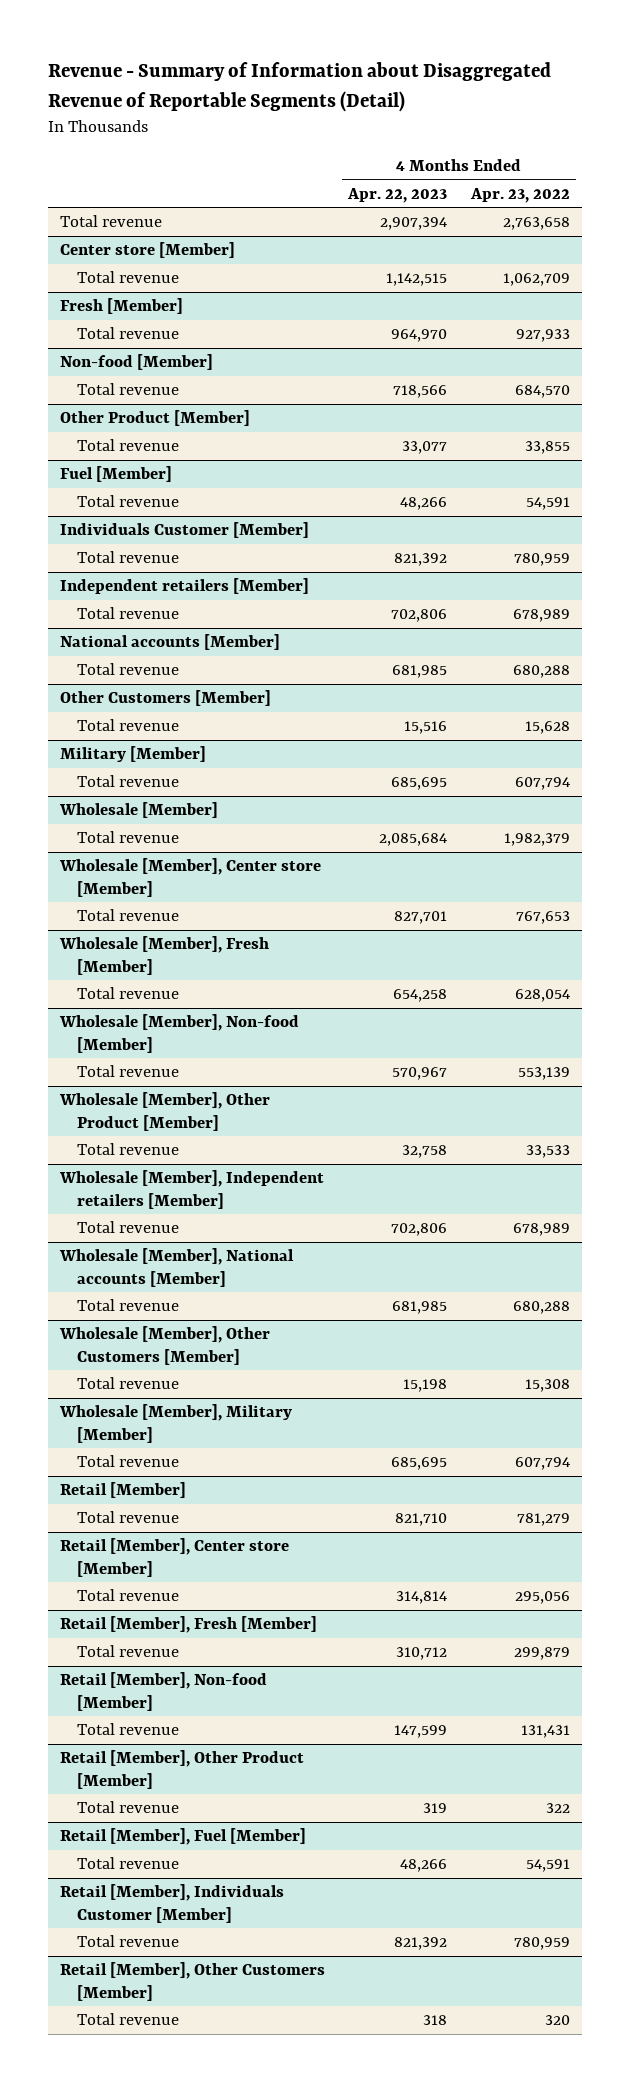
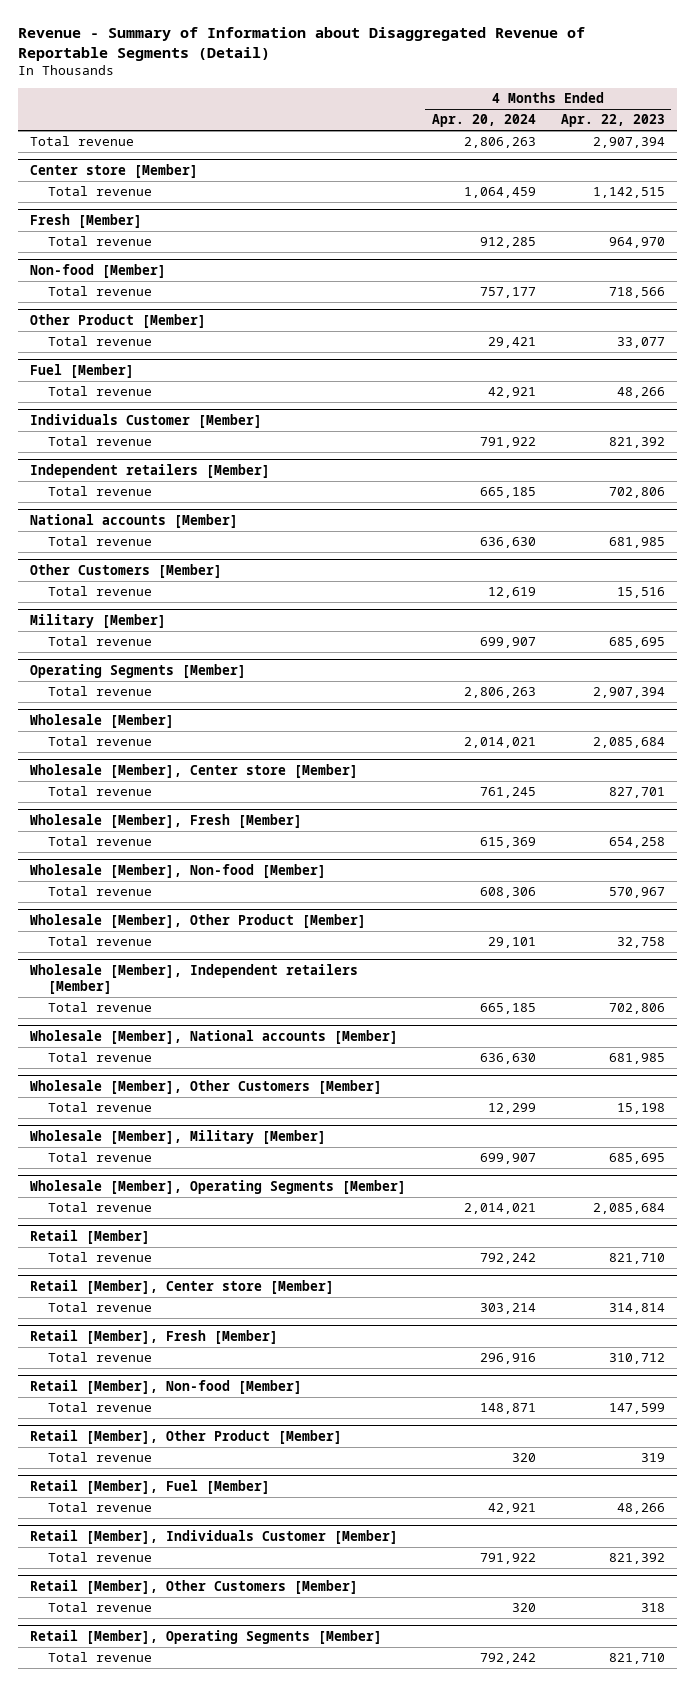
[470,187,571,203] Apr. 23, 2022 -> none
none -> [431,114,536,128] Apr. 20, 2024
none -> [30,664,247,679] Operating Segments [Member]
none -> [48,686,153,697] Total revenue
none -> [30,1180,407,1195] Wholesale [Member], Operating Segments [Member]
none -> [48,1202,153,1213] Total revenue
none -> [30,1630,383,1645] Retail [Member], Operating Segments [Member]
none -> [48,1652,153,1663] Total revenue

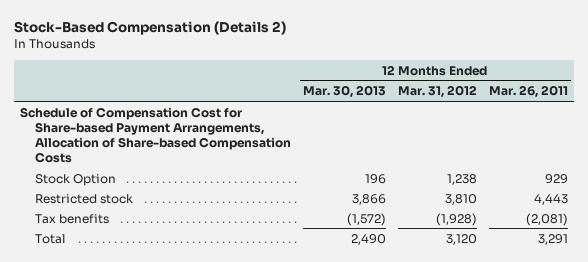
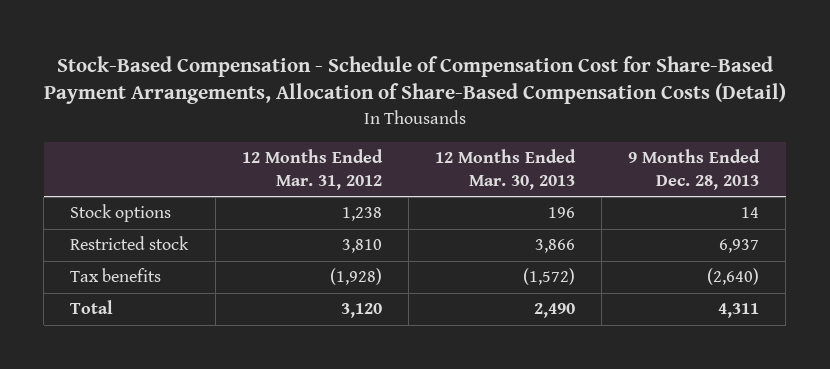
[13,21,286,36] Stock-Based Compensation (Details 2) -> [43,55,786,105] Stock-Based Compensation - Schedule of Compensation Cost for Share-Based Payment Arrangements, Allocation of Share-Based Compensation Costs (Detail)
[488,85,568,99] Mar. 26, 2011 -> none
none -> [628,148,761,191] 9 Months Ended Dec. 28, 2013
[20,106,291,164] Schedule of Compensation Cost for Share-based Payment Arrangements, Allocation of Share-based Compensation Costs -> none
[34,173,116,186] Stock Option -> [70,204,172,223] Stock options

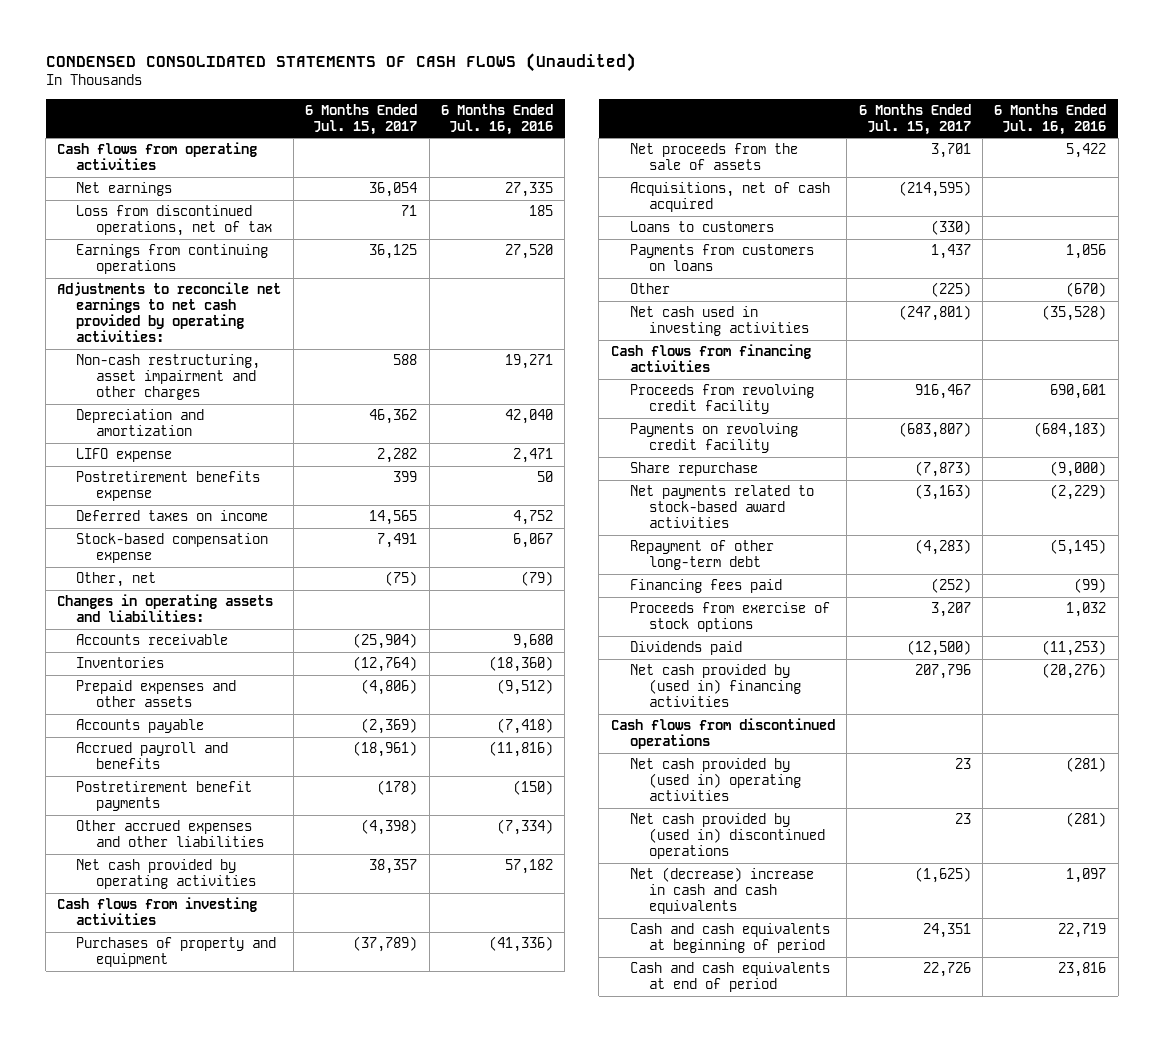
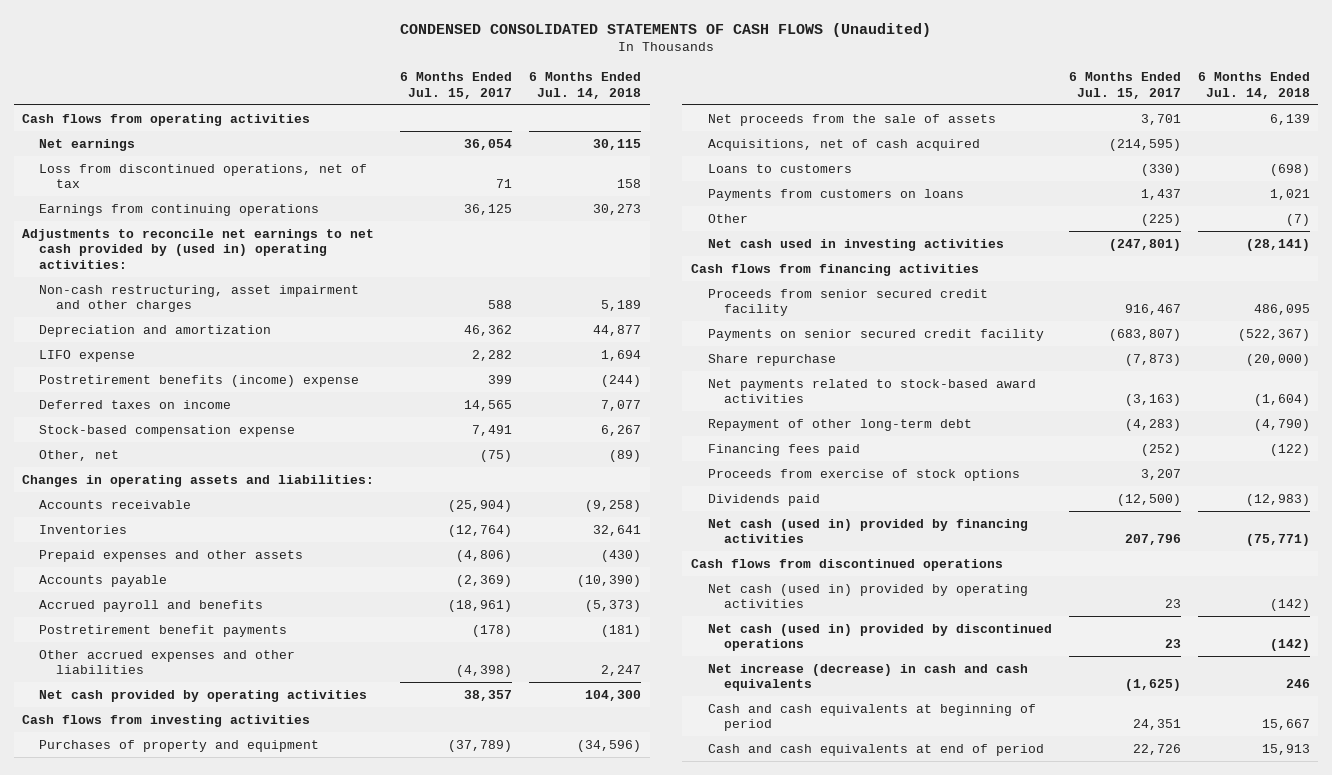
[440,103,553,135] 6 Months Ended Jul. 16, 2016 -> none
none -> [529,72,642,99] 6 Months Ended Jul. 14, 2018
[57,282,282,343] Adjustments to reconcile net earnings to net cash provided by operating activities: -> [22,228,375,270] Adjustments to reconcile net earnings to net cash provided by (used in) operating activities:
[76,471,261,502] Postretirement benefits expense -> [38,374,359,387] Postretirement benefits (income) expense
[629,384,814,415] Proceeds from revolving credit facility -> [707,288,988,317] Proceeds from senior secured credit facility
[629,423,798,454] Payments on revolving credit facility -> [707,328,1044,341] Payments on senior secured credit facility
[629,664,801,708] Net cash provided by (used in) financing activities -> [707,518,1028,544] Net cash (used in) provided by financing activities
[629,758,801,802] Net cash provided by (used in) operating activities -> [707,583,1028,609] Net cash (used in) provided by operating activities
[629,813,825,860] Net cash provided by (used in) discontinued operations -> [707,623,1052,652] Net cash (used in) provided by discontinued operations
[629,867,814,915] Net (decrease) increase in cash and cash equivalents -> [707,663,1028,692] Net increase (decrease) in cash and cash equivalents

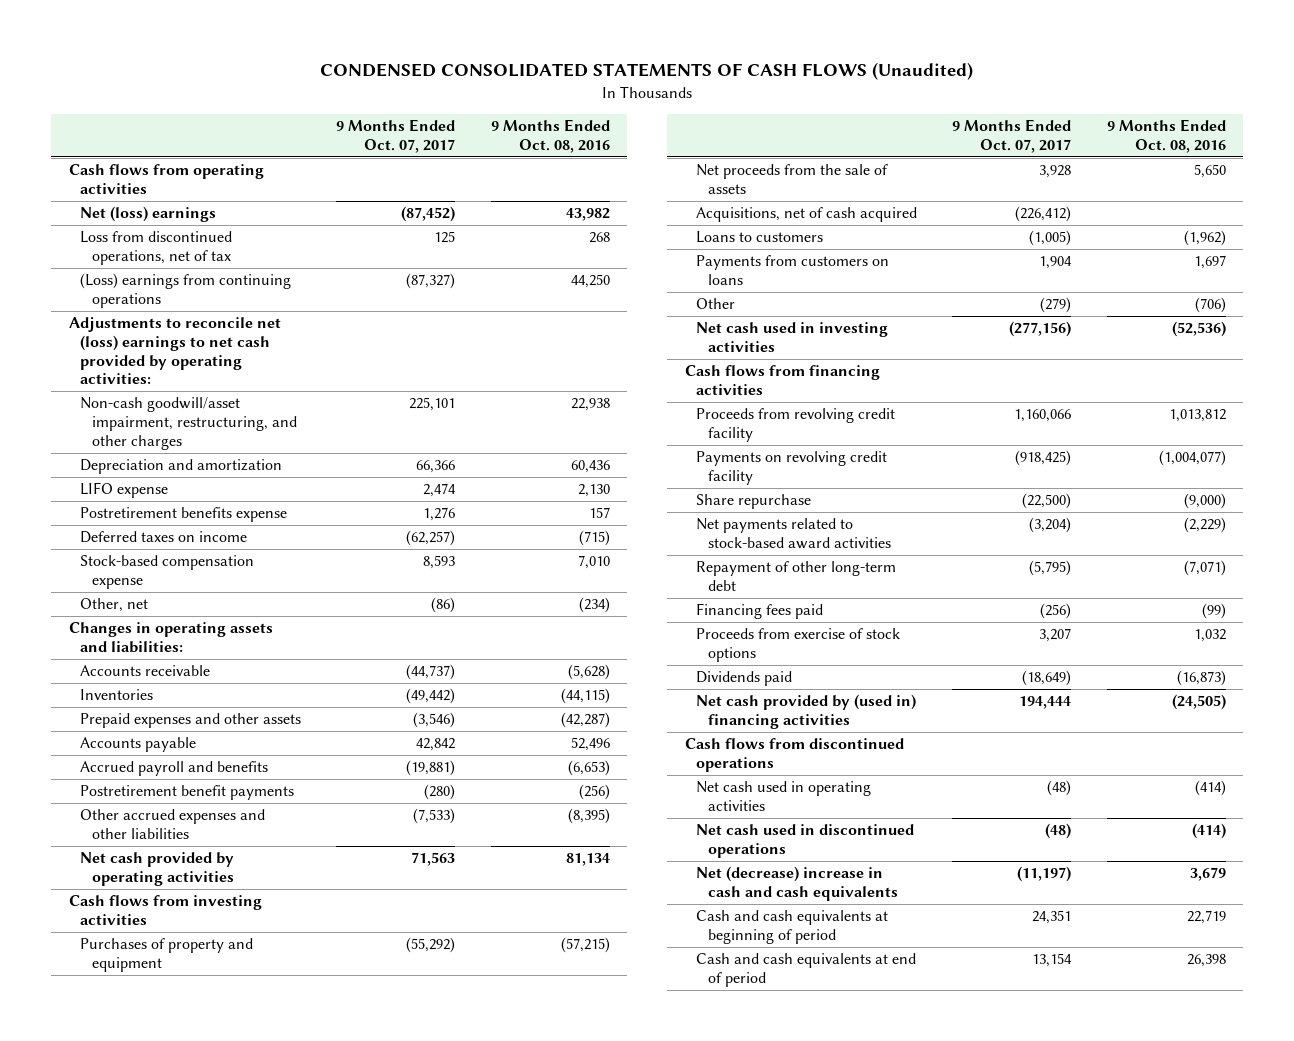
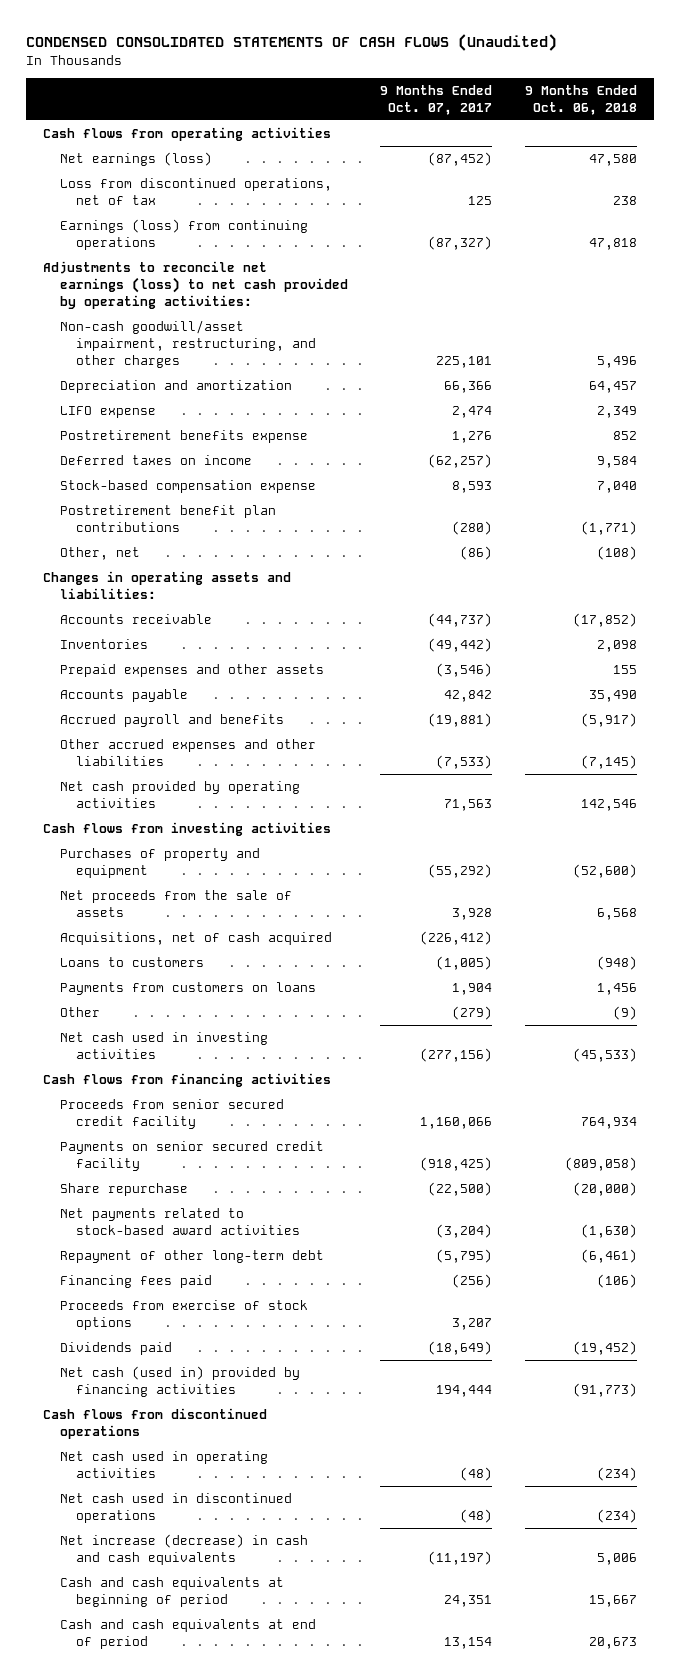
[490,119,610,153] 9 Months Ended Oct. 08, 2016 -> none
none -> [525,84,638,116] 9 Months Ended Oct. 06, 2018
[80,206,217,223] Net (loss) earnings -> [59,152,212,167] Net earnings (loss)
[80,273,292,309] (Loss) earnings from continuing operations -> [59,219,308,251] Earnings (loss) from continuing operations
[68,317,281,385] Adjustments to reconcile net (loss) earnings to net cash provided by operating activities: -> [42,261,348,310] Adjustments to reconcile net earnings (loss) to net cash provided by operating activities:
none -> [59,505,276,533] Postretirement benefit plan contributions
[80,785,295,801] Postretirement benefit payments -> none
[696,408,896,443] Proceeds from revolving credit facility -> [59,1099,284,1130] Proceeds from senior secured credit facility
[696,451,888,486] Payments on revolving credit facility -> [59,1141,324,1172] Payments on senior secured credit facility
[696,694,917,730] Net cash provided by (used in) financing activities -> [59,1366,300,1398] Net cash (used in) provided by financing activities
[696,866,898,902] Net (decrease) increase in cash and cash equivalents -> [59,1534,308,1566] Net increase (decrease) in cash and cash equivalents

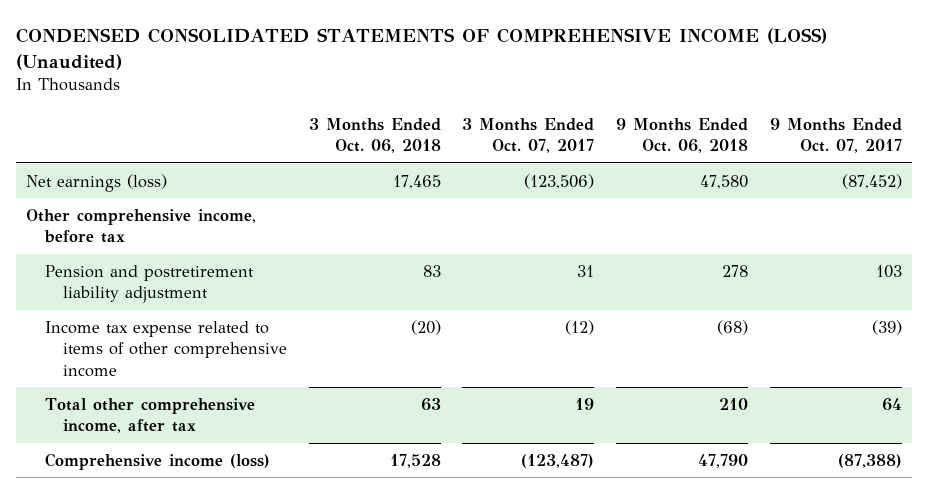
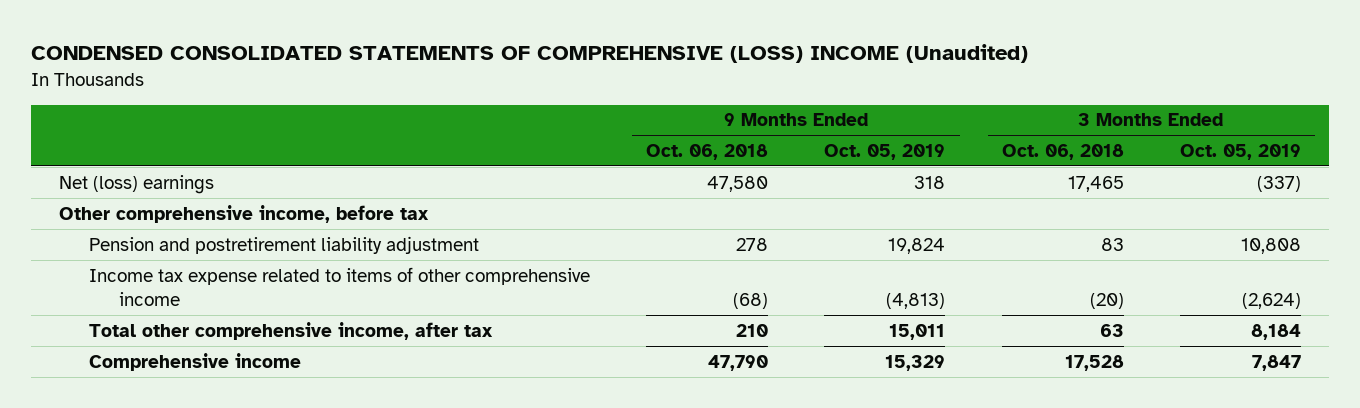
[15,27,827,70] CONDENSED CONSOLIDATED STATEMENTS OF COMPREHENSIVE INCOME (LOSS) (Unaudited) -> [31,44,1029,64] CONDENSED CONSOLIDATED STATEMENTS OF COMPREHENSIVE (LOSS) INCOME (Unaudited)
[462,117,595,154] 3 Months Ended Oct. 07, 2017 -> none
[769,117,902,154] 9 Months Ended Oct. 07, 2017 -> none
none -> [824,143,946,160] Oct. 05, 2019
none -> [1179,143,1301,160] Oct. 05, 2019
[26,174,168,193] Net earnings (loss) -> [59,174,215,194] Net (loss) earnings
[44,453,270,471] Comprehensive income (loss) -> [88,352,301,371] Comprehensive income

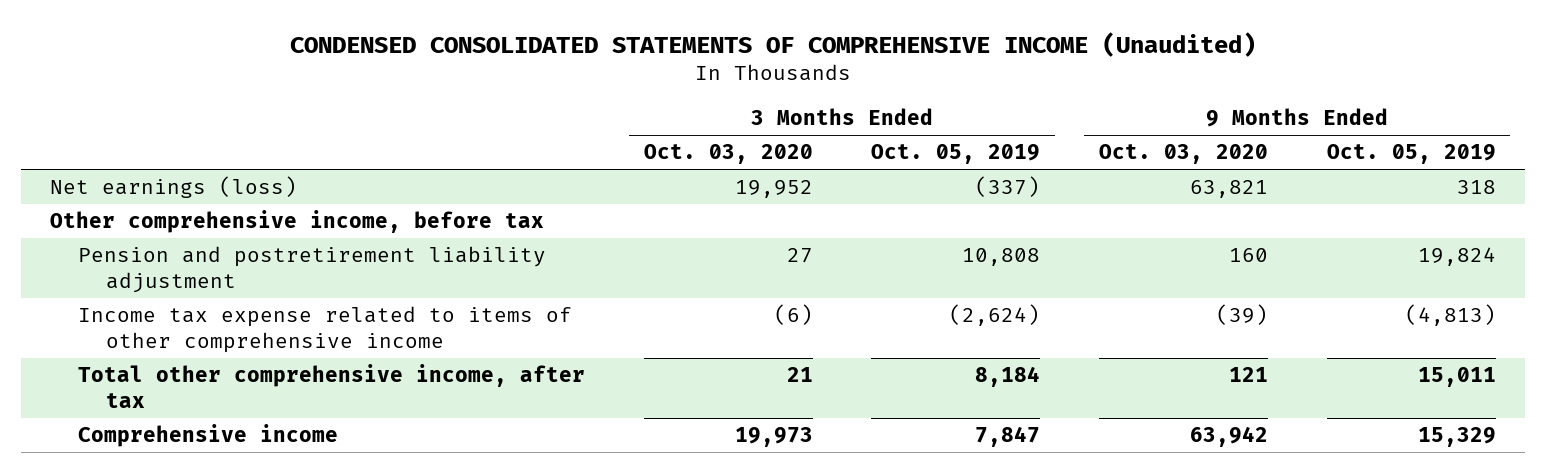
[31,44,1029,64] CONDENSED CONSOLIDATED STATEMENTS OF COMPREHENSIVE (LOSS) INCOME (Unaudited) -> [289,31,1256,57] CONDENSED CONSOLIDATED STATEMENTS OF COMPREHENSIVE INCOME (Unaudited)
[646,143,769,160] Oct. 06, 2018 -> none
[1001,143,1124,160] Oct. 06, 2018 -> none
none -> [643,144,813,165] Oct. 03, 2020
none -> [1099,144,1269,165] Oct. 03, 2020
[59,174,215,194] Net (loss) earnings -> [49,176,297,199] Net earnings (loss)

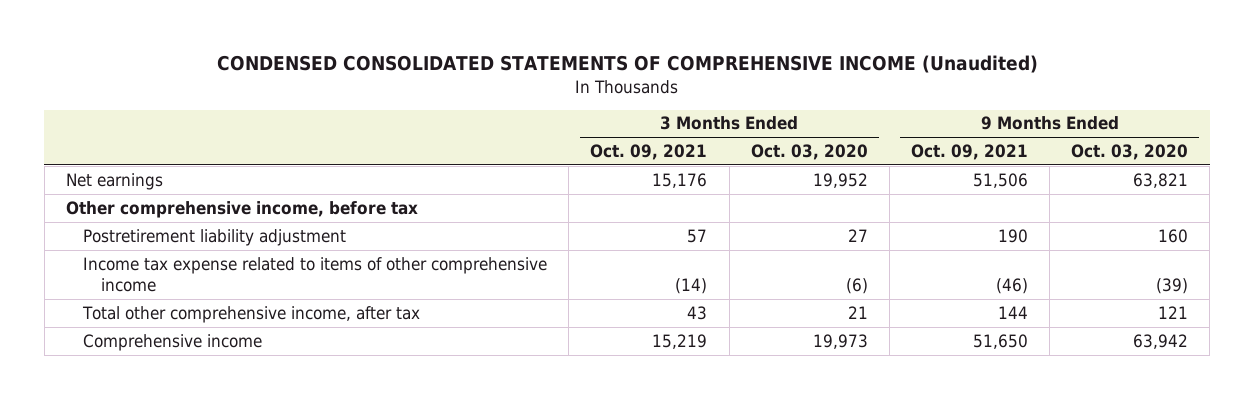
[871,144,1041,165] Oct. 05, 2019 -> none
[1326,144,1496,165] Oct. 05, 2019 -> none
none -> [590,144,708,161] Oct. 09, 2021
none -> [910,144,1028,161] Oct. 09, 2021
[49,176,297,199] Net earnings (loss) -> [65,172,163,190] Net earnings
[77,246,546,293] Pension and postretirement liability adjustment -> [83,228,347,246] Postretirement liability adjustment

